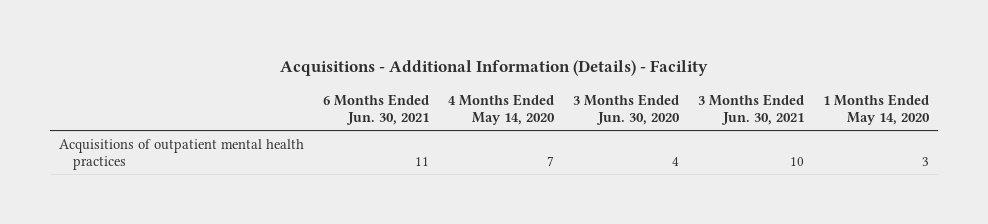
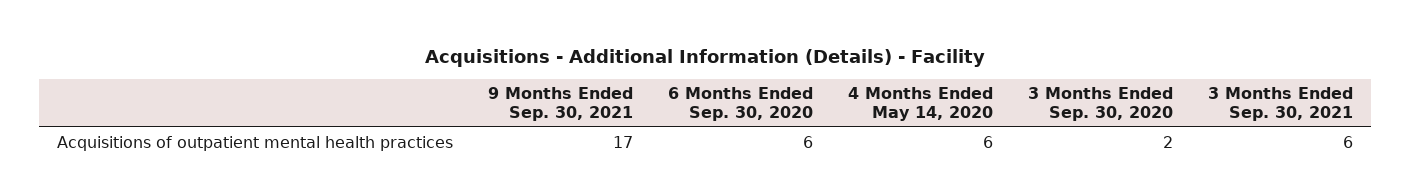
[323,93,430,125] 6 Months Ended Jun. 30, 2021 -> none
[573,93,681,125] 3 Months Ended Jun. 30, 2020 -> none
[698,93,805,125] 3 Months Ended Jun. 30, 2021 -> none
[822,93,930,125] 1 Months Ended May 14, 2020 -> none
none -> [487,87,633,121] 9 Months Ended Sep. 30, 2021
none -> [667,87,813,121] 6 Months Ended Sep. 30, 2020
none -> [1028,87,1174,121] 3 Months Ended Sep. 30, 2020
none -> [1208,87,1354,121] 3 Months Ended Sep. 30, 2021
[547,155,555,166] 7 -> [982,136,993,149] 6

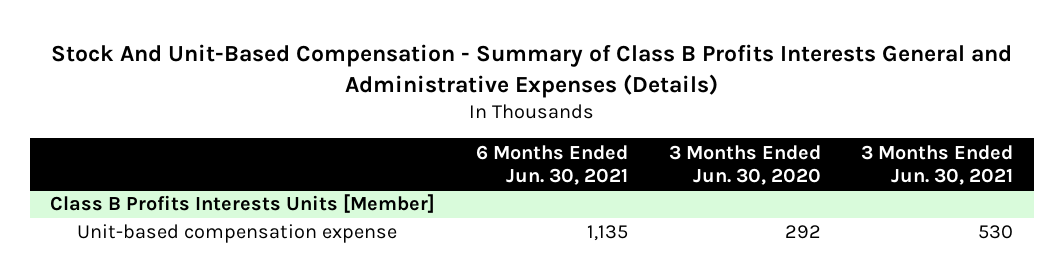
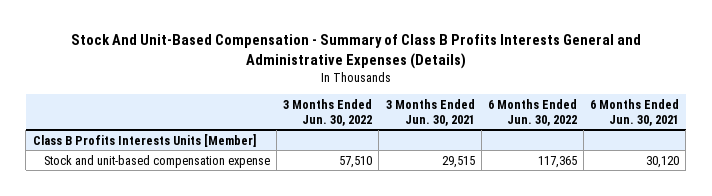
[668,144,821,185] 3 Months Ended Jun. 30, 2020 -> none
none -> [283,98,373,126] 3 Months Ended Jun. 30, 2022
none -> [487,98,577,126] 6 Months Ended Jun. 30, 2022
[76,224,397,244] Unit-based compensation expense -> [44,154,271,168] Stock and unit-based compensation expense
[586,225,628,242] 1,135 -> [645,155,679,168] 30,120
[978,225,1014,240] 530 -> [441,155,475,168] 29,515

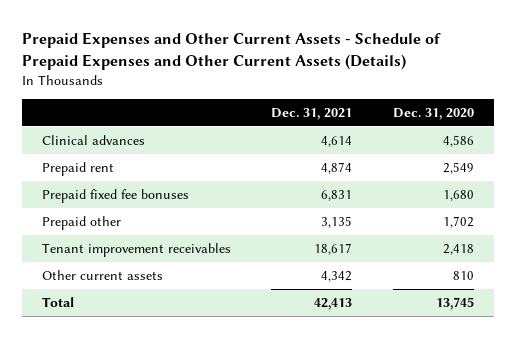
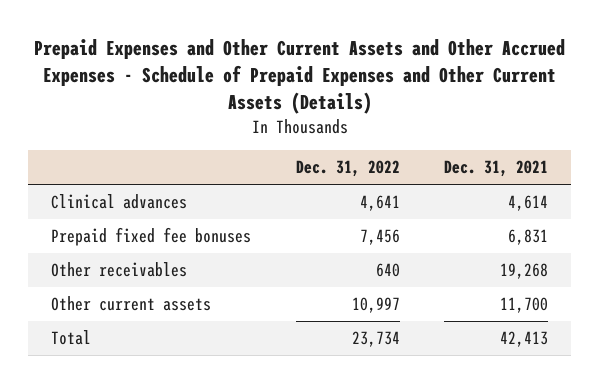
[21,31,441,70] Prepaid Expenses and Other Current Assets - Schedule of Prepaid Expenses and Other Current Assets (Details) -> [33,39,565,115] Prepaid Expenses and Other Current Assets and Other Accrued Expenses - Schedule of Prepaid Expenses and Other Current Assets (Details)
[392,107,474,120] Dec. 31, 2020 -> none
none -> [295,160,400,178] Dec. 31, 2022
[42,162,115,177] Prepaid rent -> none
[42,216,122,231] Prepaid other -> none
[42,243,232,258] Tenant improvement receivables -> none
none -> [50,262,187,278] Other receivables
[321,271,353,283] 4,342 -> [500,297,549,314] 11,700

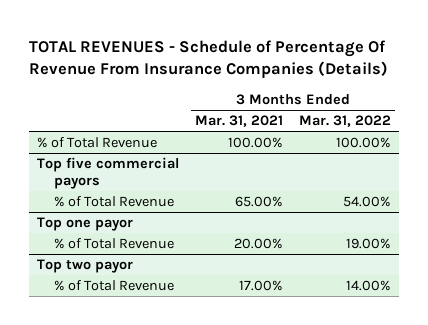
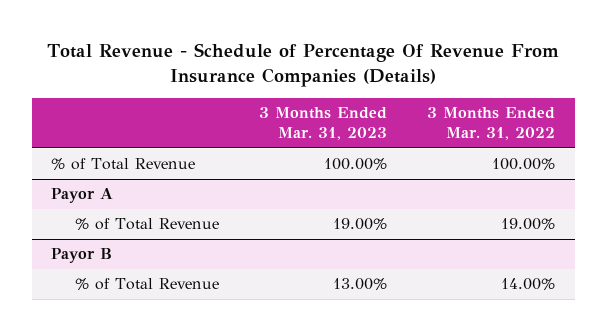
[29,39,389,79] TOTAL REVENUES - Schedule of Percentage Of Revenue From Insurance Companies (Details) -> [47,42,560,87] Total Revenue - Schedule of Percentage Of Revenue From Insurance Companies (Details)
[195,115,284,128] Mar. 31, 2021 -> none
none -> [259,106,388,141] 3 Months Ended Mar. 31, 2023
[37,157,180,189] Top five commercial payors -> none
[53,196,174,208] % of Total Revenue -> none
[37,217,134,232] Top one payor -> [51,188,114,204] Payor A
[37,259,134,274] Top two payor -> [51,248,113,264] Payor B

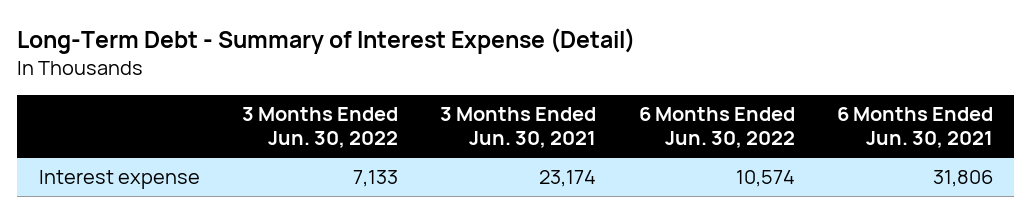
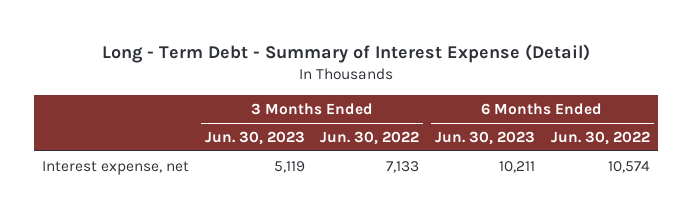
[17,28,636,55] Long-Term Debt - Summary of Interest Expense (Detail) -> [101,44,590,64] Long - Term Debt - Summary of Interest Expense (Detail)
[440,107,597,149] 3 Months Ended Jun. 30, 2021 -> none
[837,107,994,149] 6 Months Ended Jun. 30, 2021 -> none
none -> [204,130,305,145] Jun. 30, 2023
none -> [435,130,536,145] Jun. 30, 2023
[38,170,200,190] Interest expense -> [41,160,189,175] Interest expense, net

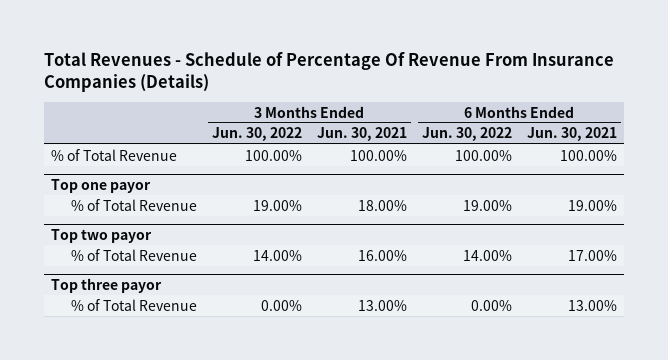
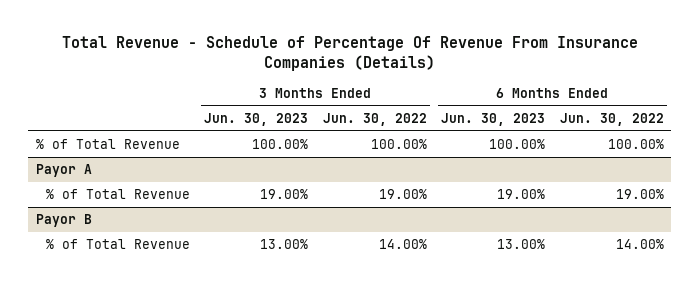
[43,51,614,93] Total Revenues - Schedule of Percentage Of Revenue From Insurance Companies (Details) -> [61,36,638,72] Total Revenue - Schedule of Percentage Of Revenue From Insurance Companies (Details)
[316,127,407,142] Jun. 30, 2021 -> none
[526,127,617,142] Jun. 30, 2021 -> none
none -> [204,113,309,127] Jun. 30, 2023
none -> [441,113,546,127] Jun. 30, 2023
[51,178,152,193] Top one payor -> [35,164,92,178] Payor A
[51,228,153,243] Top two payor -> [35,214,92,228] Payor B
[51,277,163,293] Top three payor -> none
[70,298,197,311] % of Total Revenue -> none

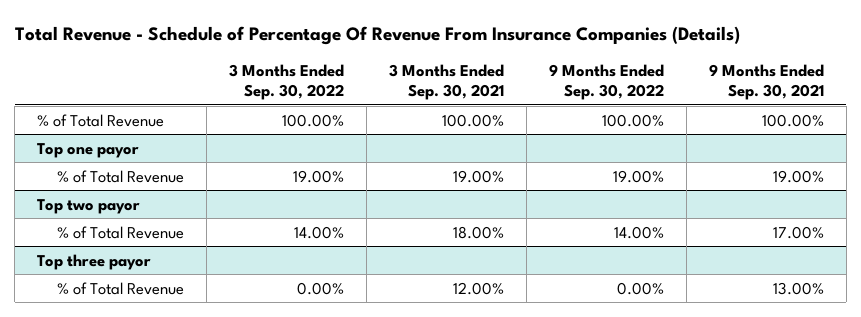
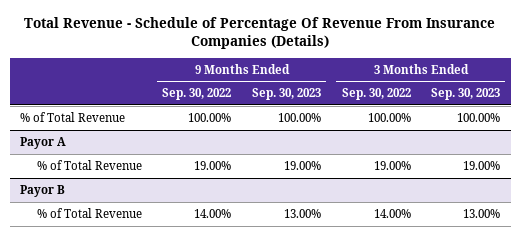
[389,63,505,100] 3 Months Ended Sep. 30, 2021 -> none
[708,63,824,100] 9 Months Ended Sep. 30, 2021 -> none
none -> [251,88,321,101] Sep. 30, 2023
none -> [431,88,501,101] Sep. 30, 2023
[36,142,139,158] Top one payor -> [20,136,67,149] Payor A
[36,198,140,214] Top two payor -> [20,184,66,197] Payor B
[36,253,151,270] Top three payor -> none
[57,281,185,295] % of Total Revenue -> none

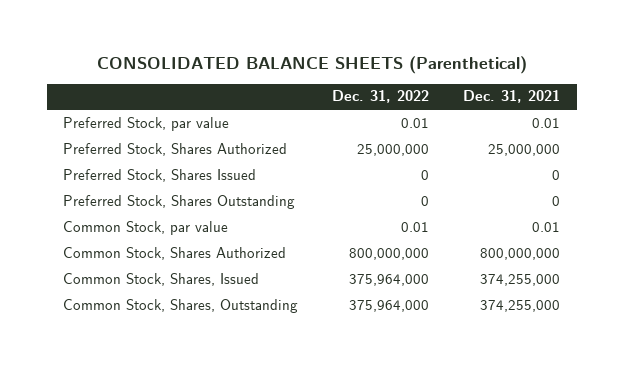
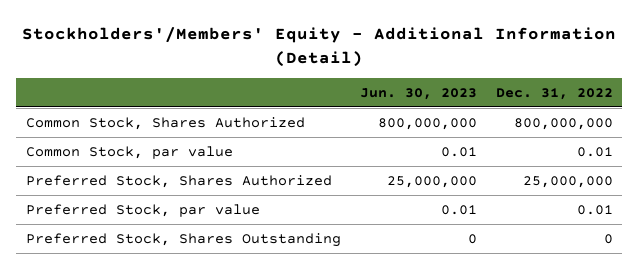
[96,56,527,75] CONSOLIDATED BALANCE SHEETS (Parenthetical) -> [22,27,617,67] Stockholders'/Members' Equity - Additional Information (Detail)
[462,90,560,104] Dec. 31, 2021 -> none
none -> [359,87,477,100] Jun. 30, 2023
[63,246,287,260] Common Stock, Shares Authorized -> [25,117,305,131] Common Stock, Shares Authorized
[63,220,229,235] Common Stock, par value -> [25,146,233,160] Common Stock, par value
[63,168,257,182] Preferred Stock, Shares Issued -> none
[63,116,230,131] Preferred Stock, par value -> [25,204,260,218] Preferred Stock, par value
[63,272,260,286] Common Stock, Shares, Issued -> none
[63,298,299,313] Common Stock, Shares, Outstanding -> none

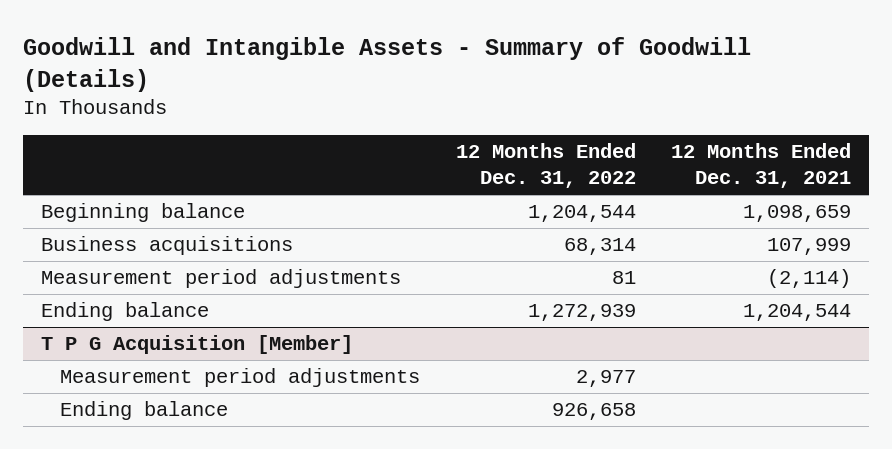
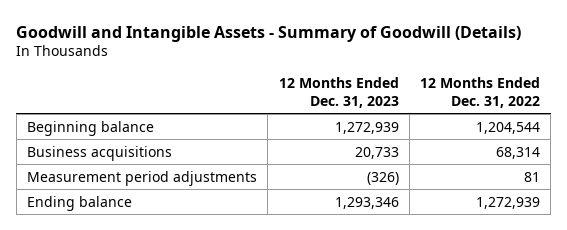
[671,143,852,189] 12 Months Ended Dec. 31, 2021 -> none
none -> [278,76,399,108] 12 Months Ended Dec. 31, 2023
[40,335,353,355] T P G Acquisition [Member] -> none
[60,368,421,388] Measurement period adjustments -> none
[60,401,229,421] Ending balance -> none

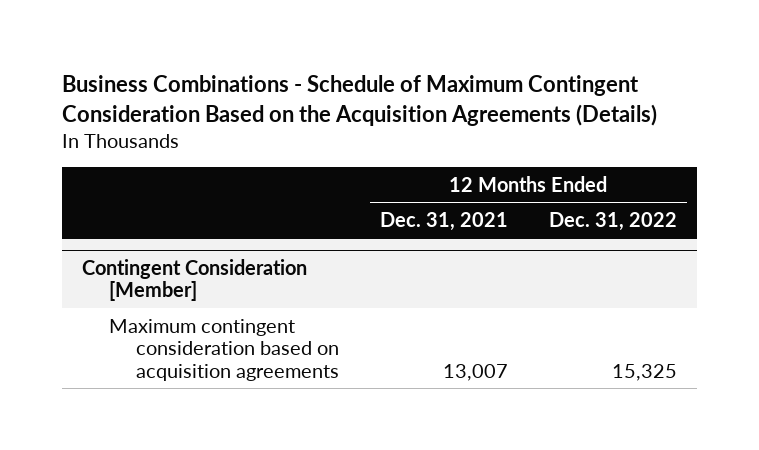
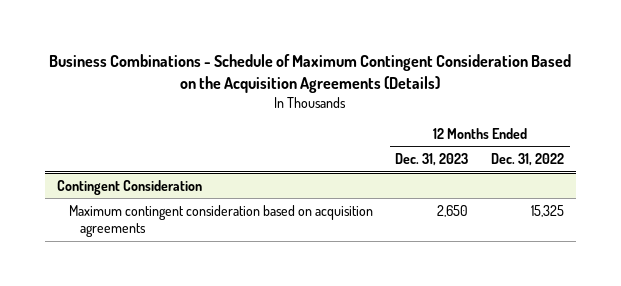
[379,212,508,232] Dec. 31, 2021 -> none
none -> [395,153,469,167] Dec. 31, 2023
[82,258,308,302] Contingent Consideration [Member] -> [56,179,202,195] Contingent Consideration

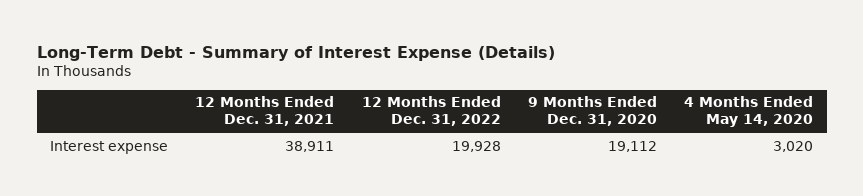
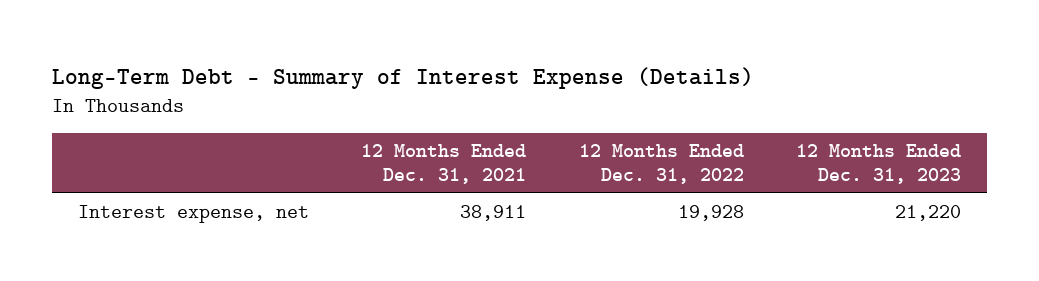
[527,96,657,127] 9 Months Ended Dec. 31, 2020 -> none
[683,96,813,128] 4 Months Ended May 14, 2020 -> none
none -> [795,143,961,185] 12 Months Ended Dec. 31, 2023
[50,140,169,154] Interest expense -> [78,204,310,223] Interest expense, net

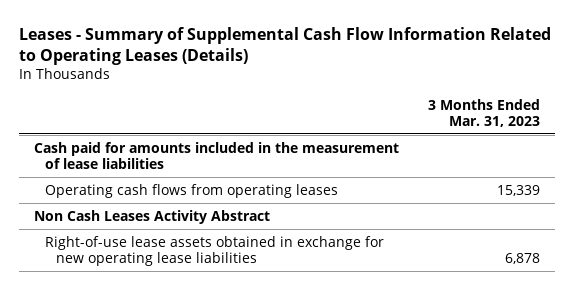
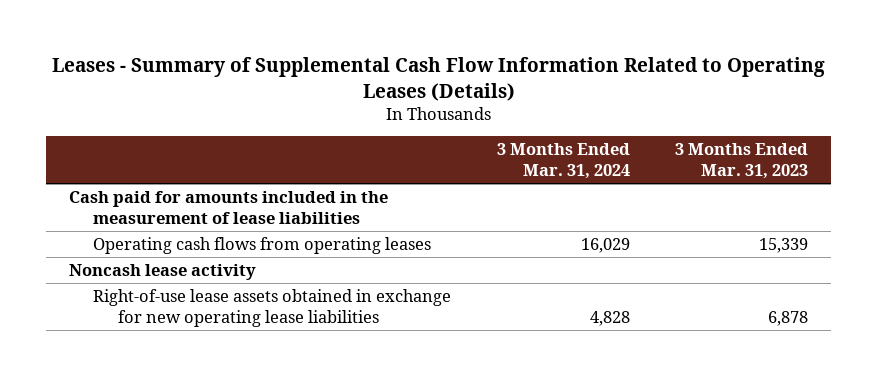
none -> [496,143,630,180] 3 Months Ended Mar. 31, 2024
[34,209,271,224] Non Cash Leases Activity Abstract -> [69,263,257,280] Noncash lease activity

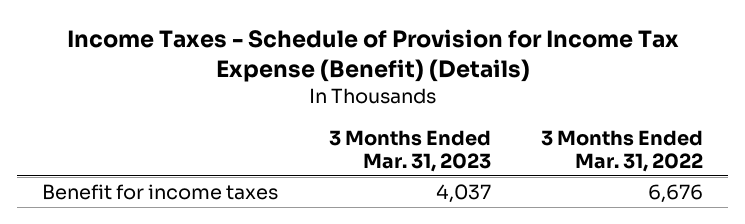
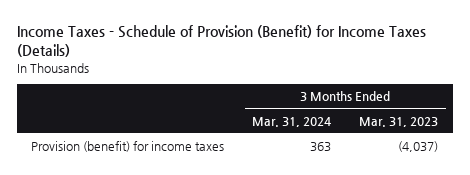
[66,28,679,83] Income Taxes - Schedule of Provision for Income Tax Expense (Benefit) (Details) -> [17,25,427,58] Income Taxes - Schedule of Provision (Benefit) for Income Taxes (Details)
[541,129,704,172] 3 Months Ended Mar. 31, 2022 -> none
none -> [252,116,332,127] Mar. 31, 2024
[42,183,279,200] Benefit for income taxes -> [31,141,225,153] Provision (benefit) for income taxes
[435,183,491,203] 4,037 -> [398,141,439,153] (4,037)

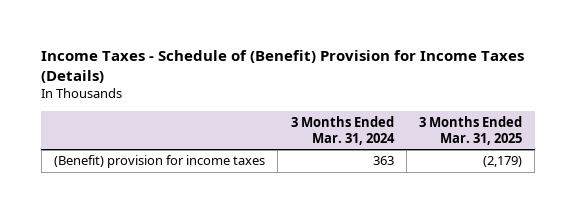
[17,25,427,58] Income Taxes - Schedule of Provision (Benefit) for Income Taxes (Details) -> [41,50,525,83] Income Taxes - Schedule of (Benefit) Provision for Income Taxes (Details)
[359,116,439,127] Mar. 31, 2023 -> none
none -> [419,115,523,146] 3 Months Ended Mar. 31, 2025
[31,141,225,153] Provision (benefit) for income taxes -> [53,155,265,169] (Benefit) provision for income taxes

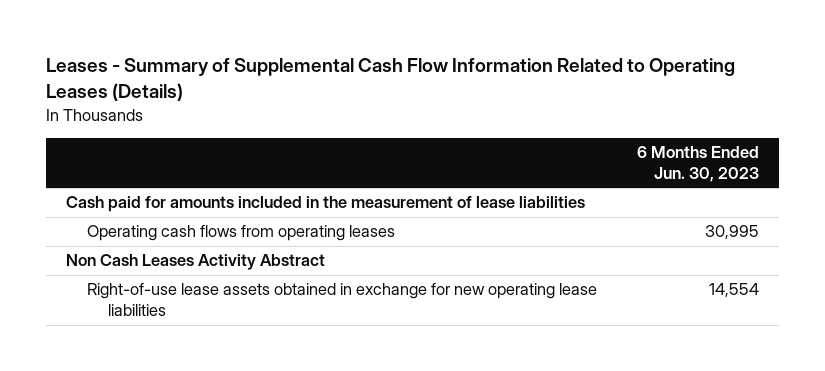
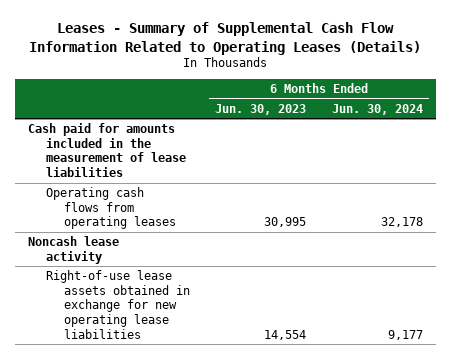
none -> [332,103,424,115] Jun. 30, 2024
[66,254,326,271] Non Cash Leases Activity Abstract -> [27,236,119,264] Noncash lease activity

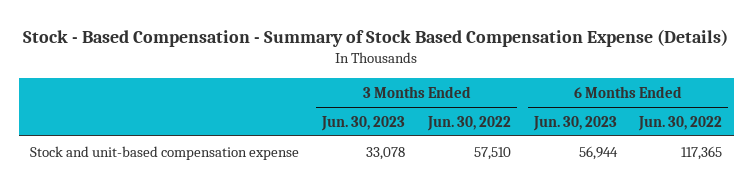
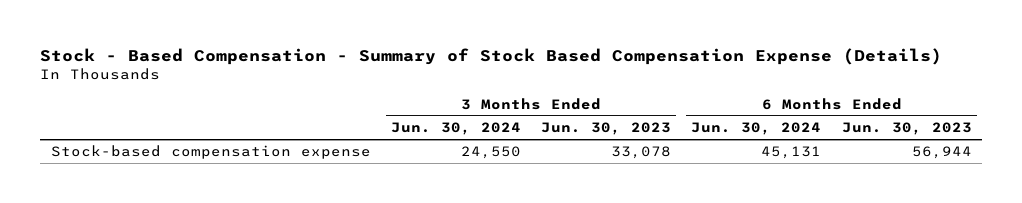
[426,115,511,131] Jun. 30, 2022 -> none
[638,115,723,131] Jun. 30, 2022 -> none
none -> [390,122,521,136] Jun. 30, 2024
none -> [691,122,822,136] Jun. 30, 2024
[30,145,300,160] Stock and unit-based compensation expense -> [50,145,371,160] Stock-based compensation expense

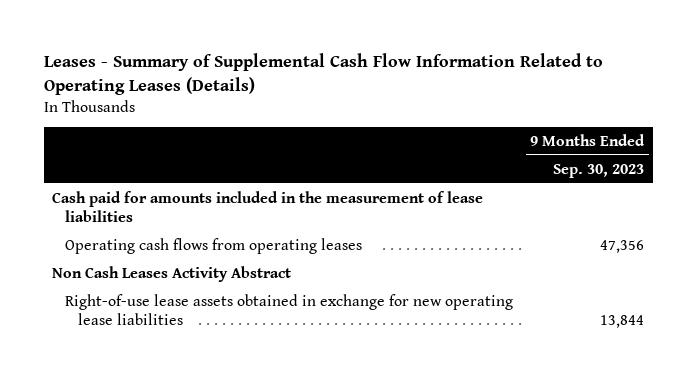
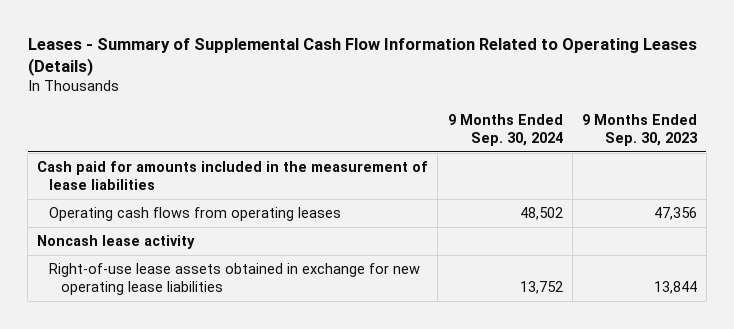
none -> [447,113,563,146] 9 Months Ended Sep. 30, 2024
[52,265,292,282] Non Cash Leases Activity Abstract -> [37,235,196,250] Noncash lease activity

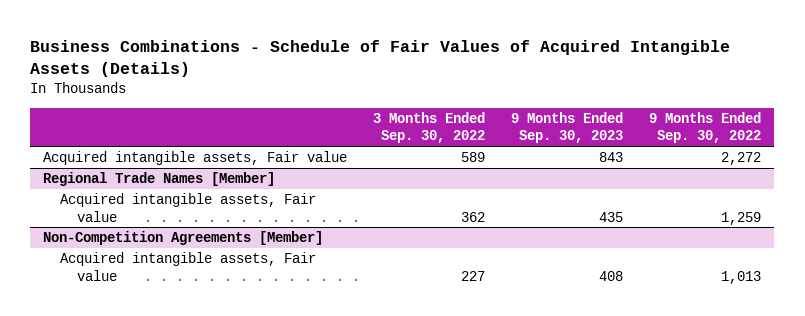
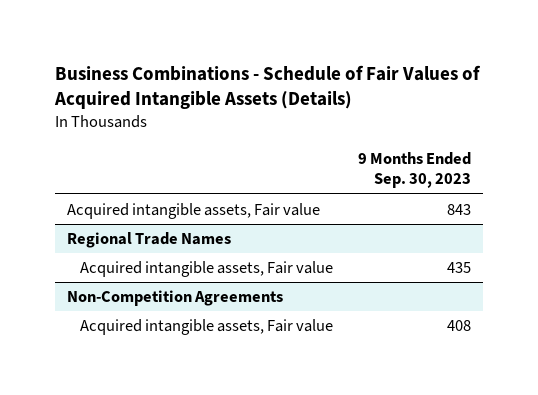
[373,111,486,144] 3 Months Ended Sep. 30, 2022 -> none
[649,111,762,144] 9 Months Ended Sep. 30, 2022 -> none
[43,172,276,187] Regional Trade Names [Member] -> [66,232,231,249] Regional Trade Names
[43,231,324,246] Non-Competition Agreements [Member] -> [66,290,283,307] Non-Competition Agreements

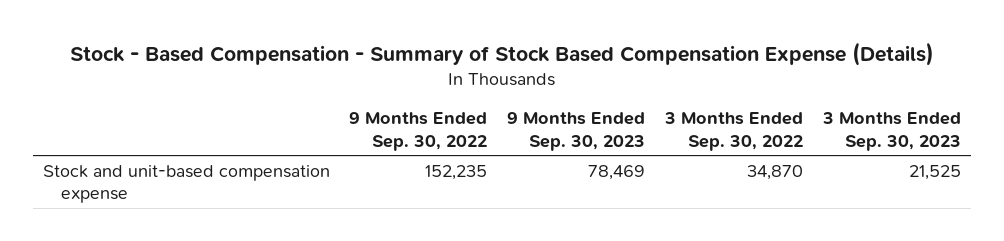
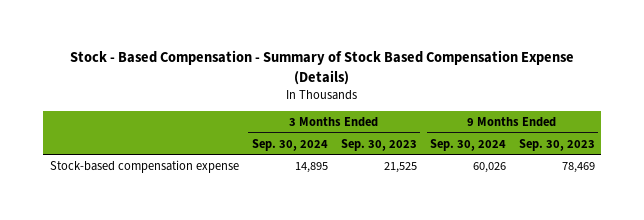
[349,111,488,151] 9 Months Ended Sep. 30, 2022 -> none
[664,111,804,151] 3 Months Ended Sep. 30, 2022 -> none
none -> [251,138,328,151] Sep. 30, 2024
none -> [429,138,506,151] Sep. 30, 2024
[42,164,330,204] Stock and unit-based compensation expense -> [49,159,239,173] Stock-based compensation expense

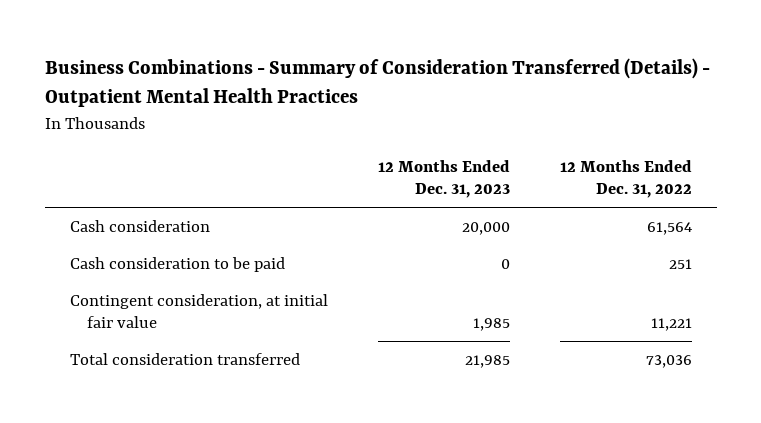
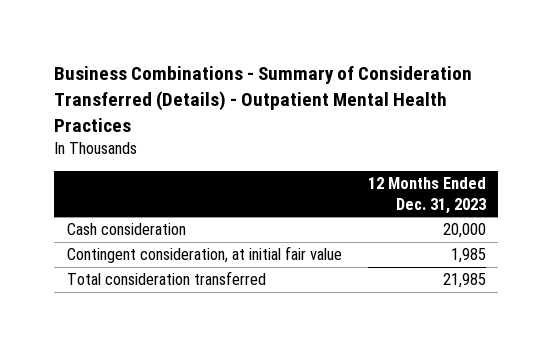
[559,159,692,199] 12 Months Ended Dec. 31, 2022 -> none
[69,256,285,272] Cash consideration to be paid -> none

